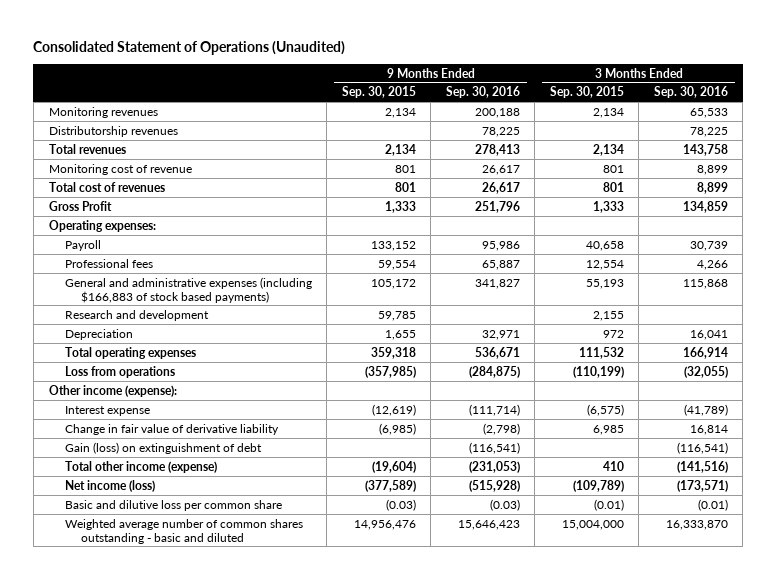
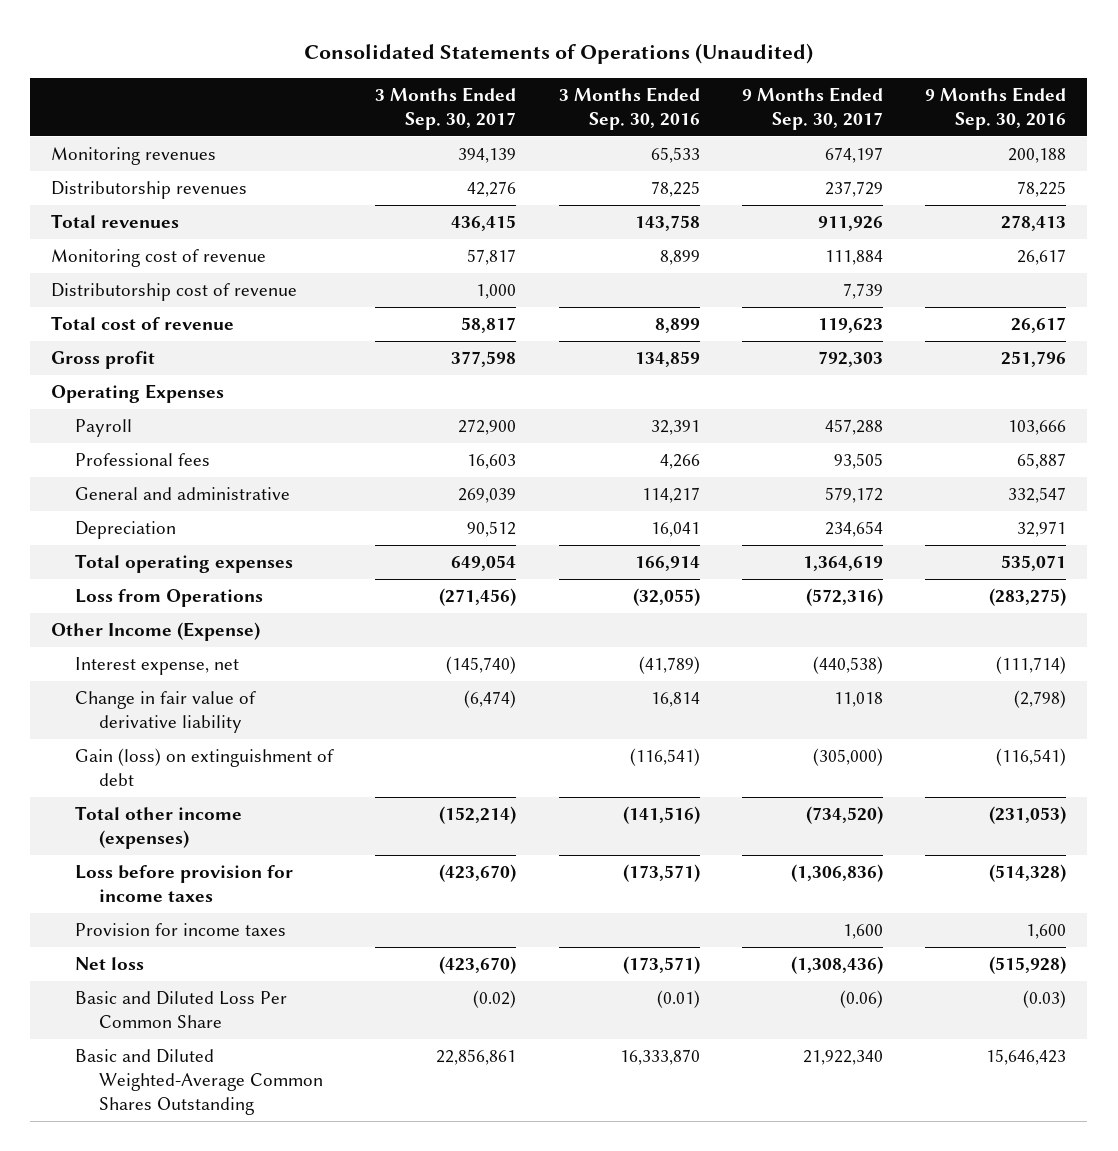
[33,41,346,56] Consolidated Statement of Operations (Unaudited) -> [303,43,813,65] Consolidated Statements of Operations (Unaudited)
[341,86,416,99] Sep. 30, 2015 -> none
[549,86,624,99] Sep. 30, 2015 -> none
none -> [375,87,517,131] 3 Months Ended Sep. 30, 2017
none -> [741,87,883,131] 9 Months Ended Sep. 30, 2017
none -> [51,283,298,302] Distributorship cost of revenue
[48,181,165,192] Total cost of revenues -> [51,316,235,331] Total cost of revenue
[48,200,112,211] Gross Profit -> [51,351,156,370] Gross profit
[48,219,156,232] Operating expenses: -> [51,384,225,404] Operating Expenses
[481,240,520,251] 95,986 -> [1008,420,1067,436] 103,666
[689,240,728,251] 30,739 -> [650,420,700,436] 32,391
[64,309,209,321] Research and development -> none
[64,276,312,303] General and administrative expenses (including $166,883 of stock based payments) -> [75,487,291,501] General and administrative
[474,278,520,289] 341,827 -> [1008,487,1067,504] 332,547
[682,278,728,289] 115,868 -> [641,487,700,504] 114,217
[474,346,520,359] 536,671 -> [1001,555,1067,572] 535,071
[64,365,175,378] Loss from operations -> [75,589,264,608] Loss from Operations
[468,365,520,378] (284,875) -> [989,588,1067,607] (283,275)
[48,384,177,397] Other income (expense): -> [51,622,261,642] Other Income (Expense)
[64,405,150,416] Interest expense -> [75,657,240,676] Interest expense, net
[64,460,217,473] Total other income (expense) -> [75,806,243,849] Total other income (expenses)
none -> [75,865,294,902] Loss before provision for income taxes
none -> [75,923,287,937] Provision for income taxes
[64,479,155,492] Net income (loss) -> [75,957,145,971] Net loss
[64,499,282,511] Basic and dilutive loss per common share -> [75,991,288,1028] Basic and Diluted Loss Per Common Share
[64,518,303,544] Weighted average number of common shares outstanding - basic and diluted -> [75,1049,323,1115] Basic and Diluted Weighted-Average Common Shares Outstanding

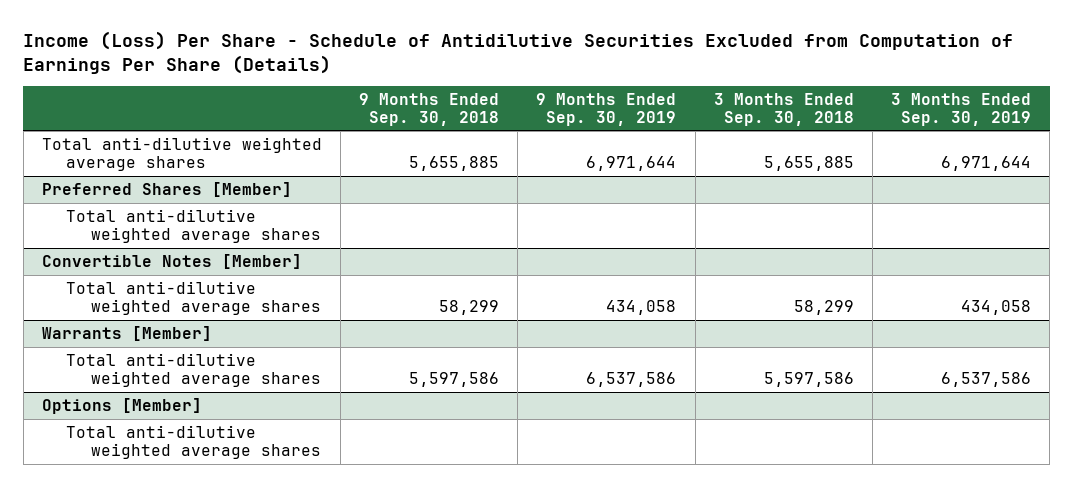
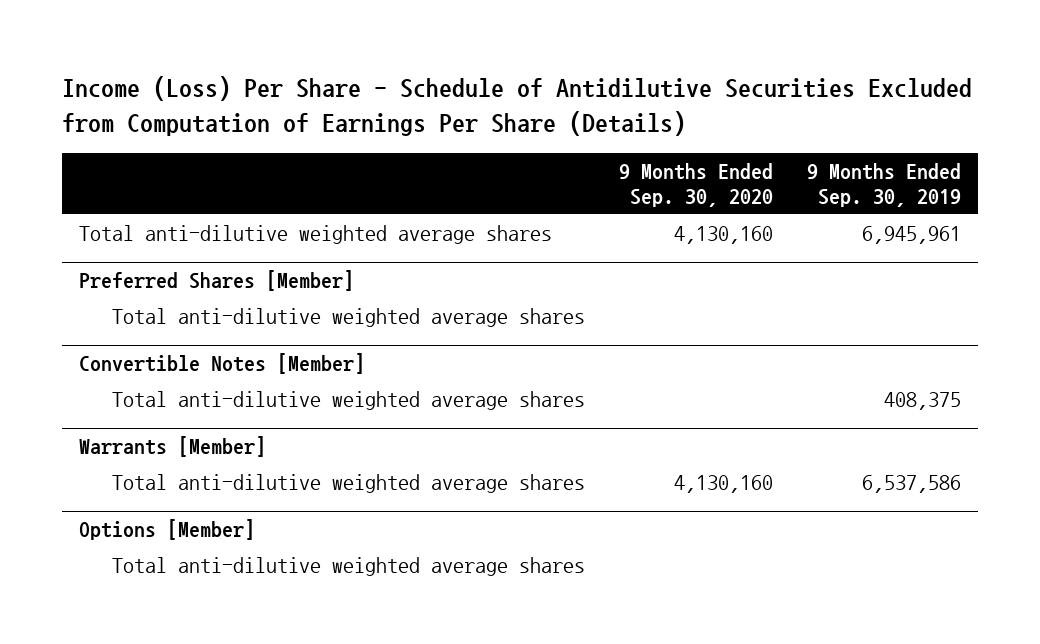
[359,92,500,126] 9 Months Ended Sep. 30, 2018 -> none
[713,92,854,126] 3 Months Ended Sep. 30, 2018 -> none
[891,92,1032,126] 3 Months Ended Sep. 30, 2019 -> none
none -> [618,162,773,208] 9 Months Ended Sep. 30, 2020
[586,155,677,171] 6,971,644 -> [862,225,962,244] 6,945,961
[606,299,677,315] 434,058 -> [884,391,962,410] 408,375

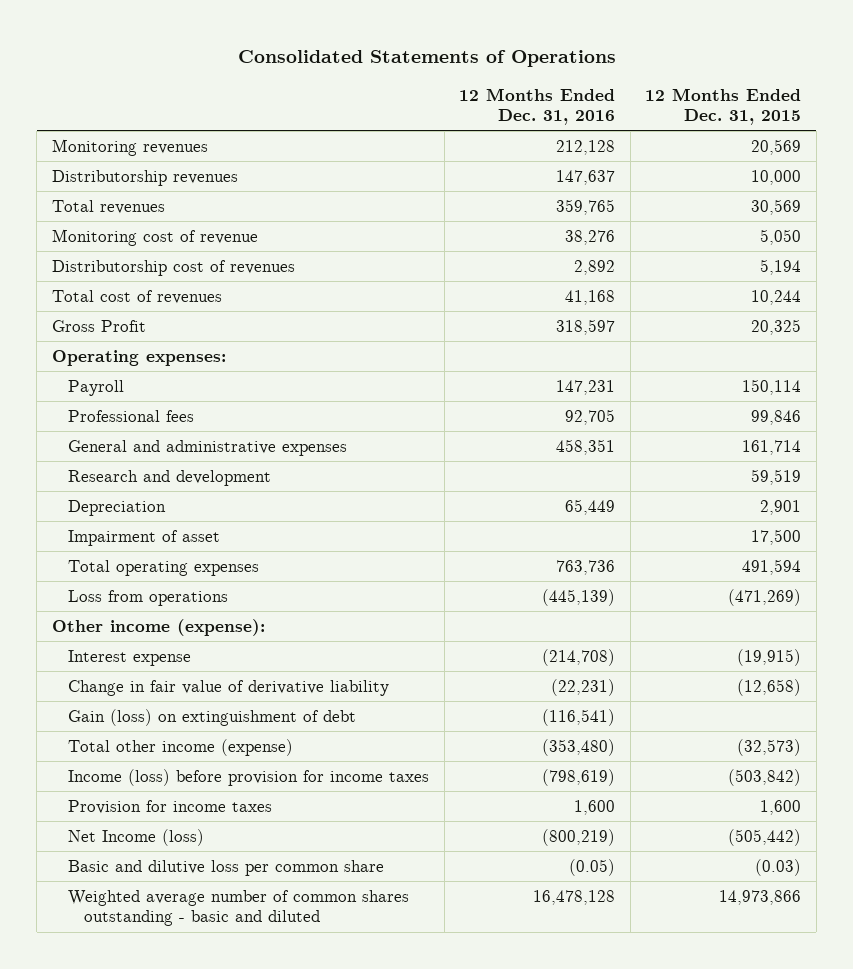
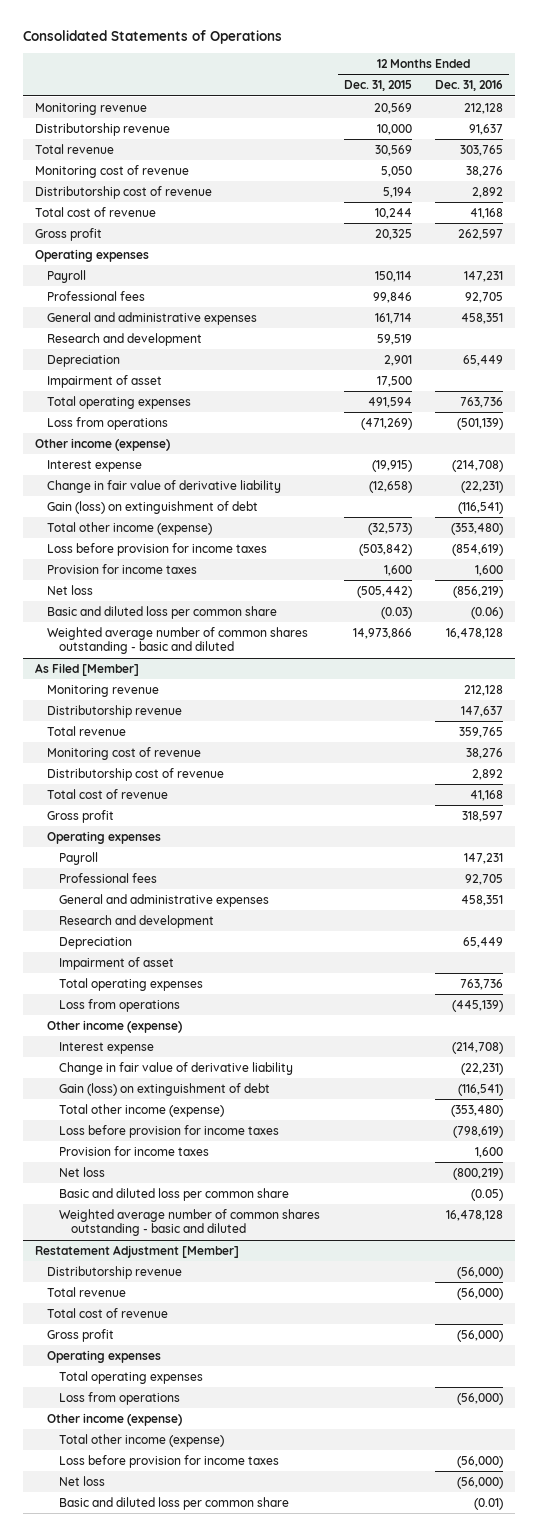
[52,138,209,156] Monitoring revenues -> [34,102,147,115] Monitoring revenue
[52,169,239,186] Distributorship revenues -> [34,122,170,136] Distributorship revenue
[556,169,616,185] 147,637 -> [469,123,504,135] 91,637
[52,199,166,214] Total revenues -> [34,143,114,154] Total revenue
[556,198,616,215] 359,765 -> [460,144,504,156] 303,765
[52,259,296,276] Distributorship cost of revenues -> [34,185,212,199] Distributorship cost of revenue
[52,289,223,304] Total cost of revenues -> [34,206,156,217] Total cost of revenue
[52,319,147,332] Gross Profit -> [34,227,102,241] Gross profit
[556,318,616,335] 318,597 -> [458,228,504,240] 262,597
[52,349,227,366] Operating expenses: -> [34,248,149,262] Operating expenses
[542,588,616,606] (445,139) -> [457,417,504,430] (501,139)
[52,618,266,636] Other income (expense): -> [34,437,170,451] Other income (expense)
[67,768,429,786] Income (loss) before provision for income taxes -> [46,542,267,556] Loss before provision for income taxes
[542,768,616,786] (798,619) -> [452,543,504,556] (854,619)
[67,828,204,846] Net Income (loss) -> [46,584,93,595] Net loss
[542,828,616,846] (800,219) -> [453,585,504,598] (856,219)
[67,859,384,876] Basic and dilutive loss per common share -> [46,605,277,619] Basic and diluted loss per common share
[569,858,616,876] (0.05) -> [471,606,504,619] (0.06)
none -> [34,662,139,676] As Filed [Member]
none -> [46,684,159,697] Monitoring revenue
none -> [46,704,182,718] Distributorship revenue
none -> [46,725,126,736] Total revenue
none -> [46,746,201,760] Monitoring cost of revenue
none -> [46,767,224,781] Distributorship cost of revenue
none -> [46,788,168,799] Total cost of revenue
none -> [46,809,114,823] Gross profit
none -> [46,830,161,844] Operating expenses
none -> [59,851,99,865] Payroll
none -> [59,872,158,883] Professional fees
none -> [59,893,270,907] General and administrative expenses
none -> [59,914,215,928] Research and development
none -> [59,936,133,949] Depreciation
none -> [59,956,175,970] Impairment of asset
none -> [59,977,204,991] Total operating expenses
none -> [59,998,181,1012] Loss from operations
none -> [46,1019,182,1033] Other income (expense)
none -> [59,1041,155,1054] Interest expense
none -> [59,1061,294,1075] Change in fair value of derivative liability
none -> [59,1082,271,1096] Gain (loss) on extinguishment of debt
none -> [59,1103,225,1117] Total other income (expense)
none -> [59,1124,280,1138] Loss before provision for income taxes
none -> [59,1145,210,1156] Provision for income taxes
none -> [59,1166,106,1177] Net loss
none -> [59,1187,290,1201] Basic and diluted loss per common share
none -> [59,1208,321,1237] Weighted average number of common shares outstanding - basic and diluted
none -> [34,1244,239,1258] Restatement Adjustment [Member]
none -> [46,1265,182,1279] Distributorship revenue
none -> [46,1286,126,1297] Total revenue
none -> [46,1307,168,1318] Total cost of revenue
none -> [46,1328,114,1342] Gross profit
none -> [46,1349,161,1363] Operating expenses
none -> [59,1370,204,1384] Total operating expenses
none -> [59,1391,181,1405] Loss from operations
none -> [46,1412,182,1426] Other income (expense)
none -> [59,1433,225,1447] Total other income (expense)
none -> [59,1454,280,1468] Loss before provision for income taxes
none -> [59,1475,106,1486] Net loss
none -> [59,1496,290,1510] Basic and diluted loss per common share

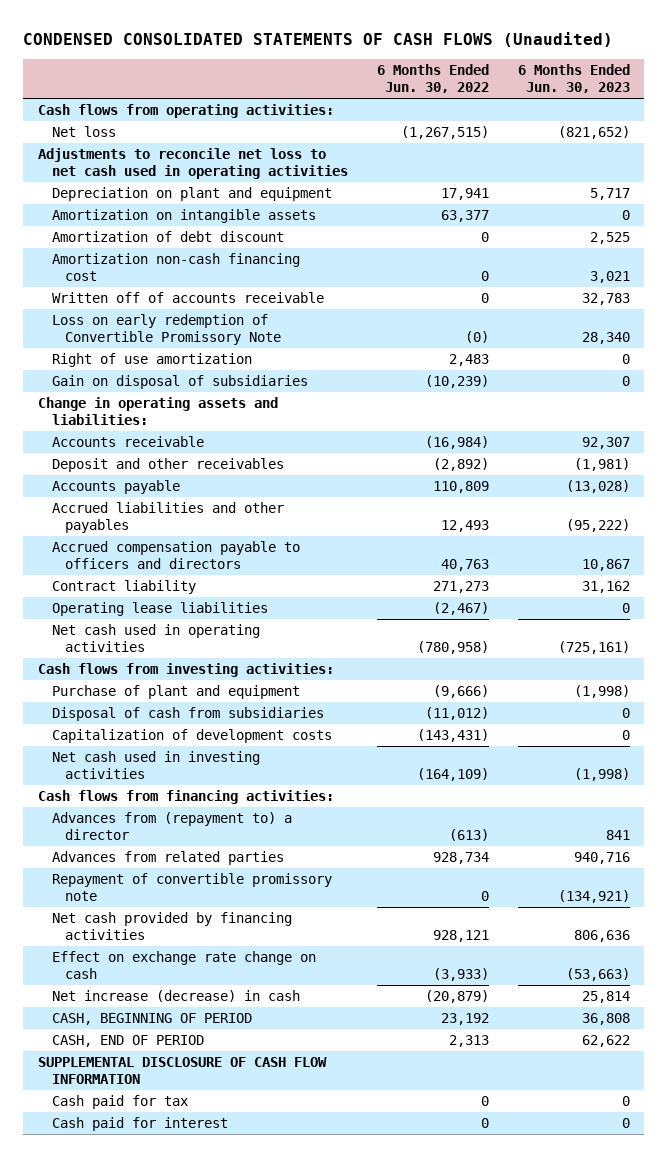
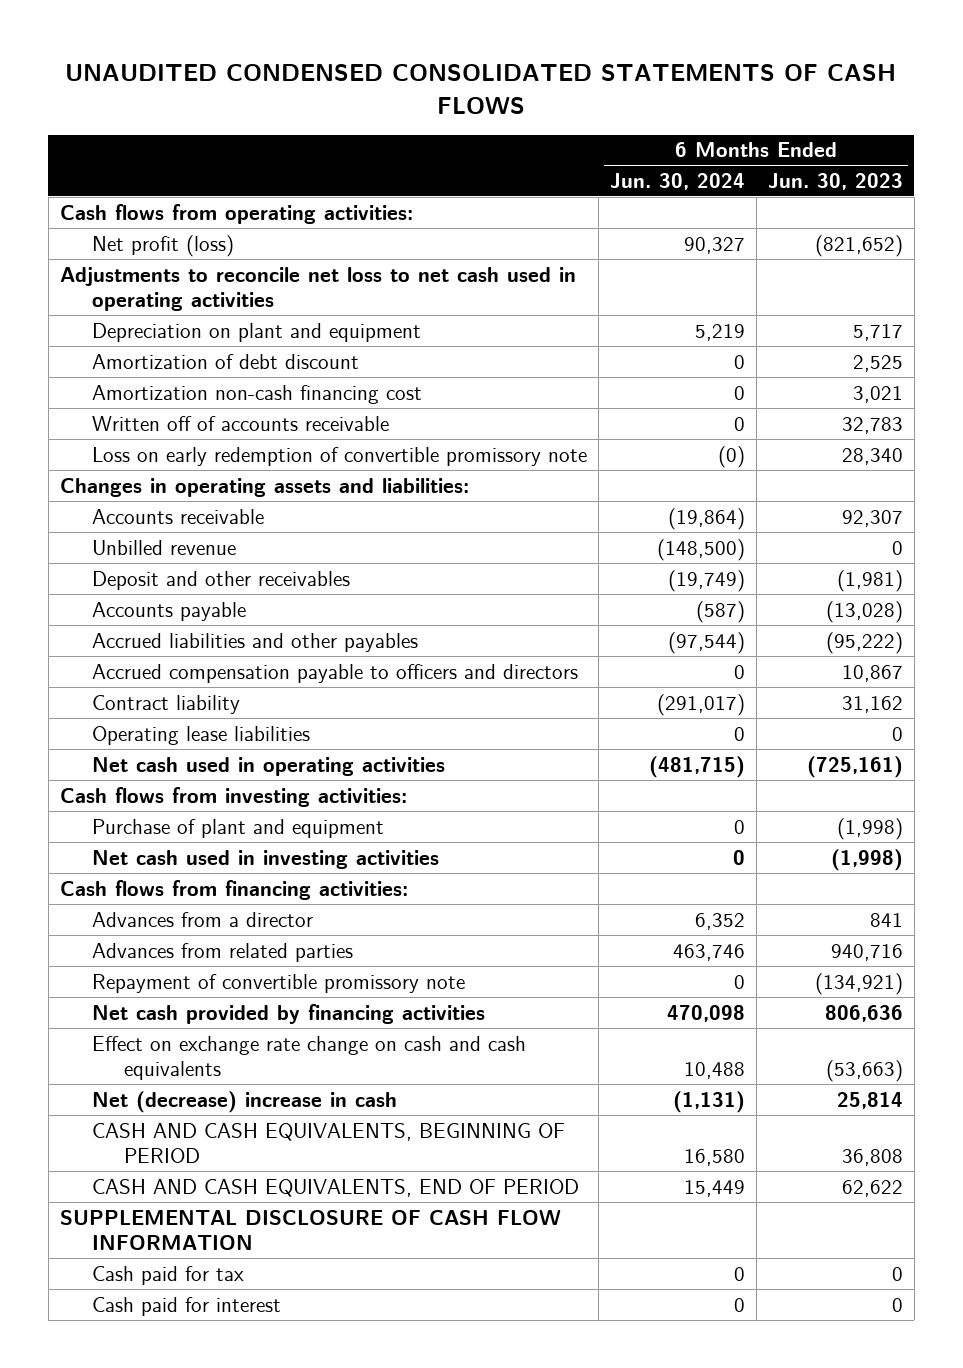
[23,32,614,48] CONDENSED CONSOLIDATED STATEMENTS OF CASH FLOWS (Unaudited) -> [65,64,897,114] UNAUDITED CONDENSED CONSOLIDATED STATEMENTS OF CASH FLOWS
[376,64,489,93] 6 Months Ended Jun. 30, 2022 -> none
none -> [609,172,745,190] Jun. 30, 2024
[51,126,116,138] Net loss -> [92,234,235,257] Net profit (loss)
[51,209,316,224] Amortization on intangible assets -> none
[51,353,252,368] Right of use amortization -> none
[51,375,308,390] Gain on disposal of subsidiaries -> none
[51,314,282,345] Loss on early redemption of Convertible Promissory Note -> [92,446,588,466] Loss on early redemption of convertible promissory note
[37,397,278,425] Change in operating assets and liabilities: -> [59,477,469,497] Changes in operating assets and liabilities:
none -> [92,539,237,555] Unbilled revenue
[51,707,324,722] Disposal of cash from subsidiaries -> none
[51,729,332,744] Capitalization of development costs -> none
[51,812,292,840] Advances from (repayment to) a director -> [92,911,314,927] Advances from a director
[51,951,316,979] Effect on exchange rate change on cash -> [92,1035,527,1080] Effect on exchange rate change on cash and cash equivalents
[51,990,300,1003] Net increase (decrease) in cash -> [92,1090,398,1113] Net (decrease) increase in cash
[51,1013,252,1026] CASH, BEGINNING OF PERIOD -> [92,1122,566,1163] CASH AND CASH EQUIVALENTS, BEGINNING OF PERIOD
[51,1035,204,1048] CASH, END OF PERIOD -> [92,1178,580,1197] CASH AND CASH EQUIVALENTS, END OF PERIOD

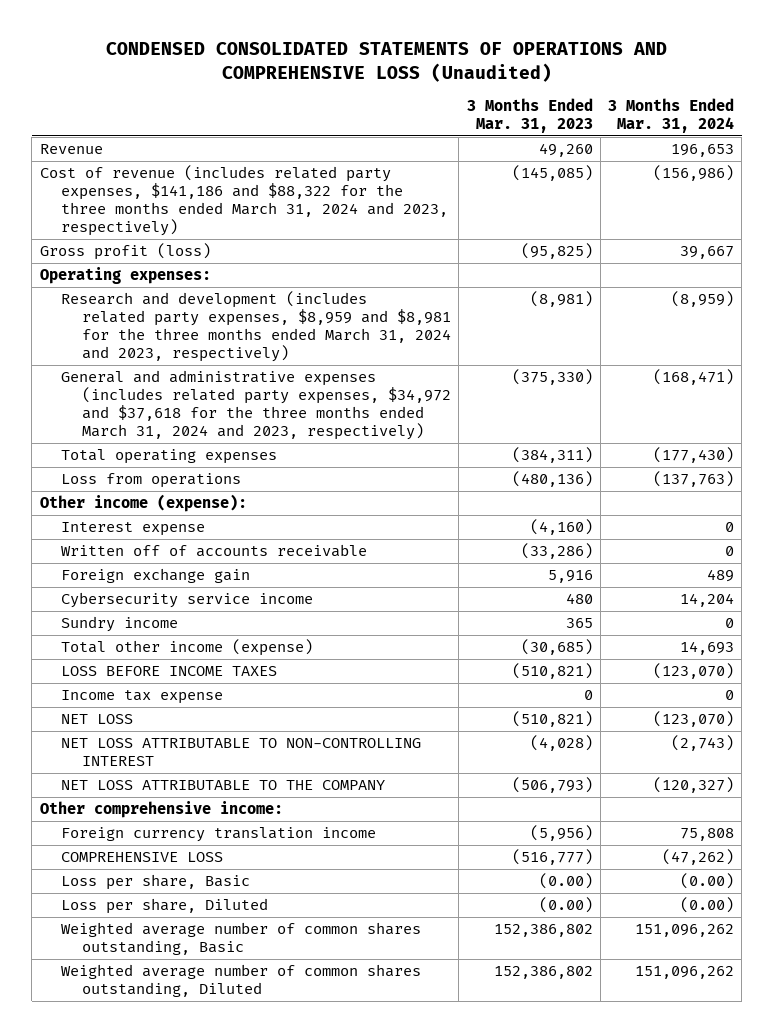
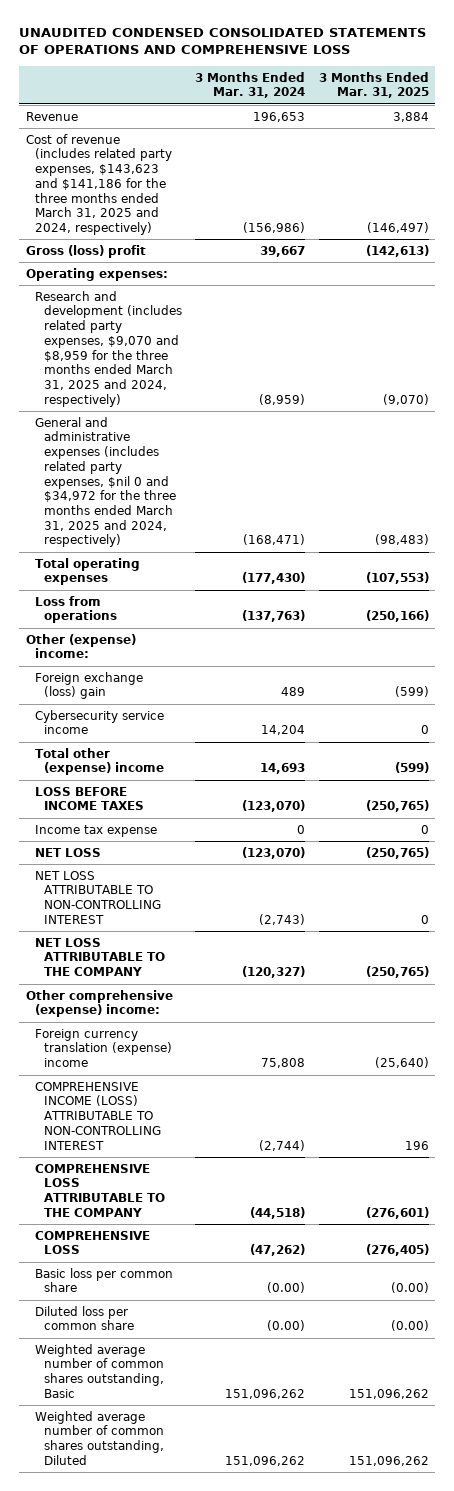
[105,42,667,82] CONDENSED CONSOLIDATED STATEMENTS OF OPERATIONS AND COMPREHENSIVE LOSS (Unaudited) -> [18,27,426,55] UNAUDITED CONDENSED CONSOLIDATED STATEMENTS OF OPERATIONS AND COMPREHENSIVE LOSS
[466,98,593,134] 3 Months Ended Mar. 31, 2023 -> none
none -> [318,71,429,99] 3 Months Ended Mar. 31, 2025
[39,165,448,236] Cost of revenue (includes related party expenses, $141,186 and $88,322 for the three months ended March 31, 2024 and 2023, respectively) -> [25,133,172,235] Cost of revenue (includes related party expenses, $143,623 and $141,186 for the three months ended March 31, 2025 and 2024, respectively)
[39,243,211,261] Gross profit (loss) -> [25,244,146,258] Gross (loss) profit
[60,291,452,362] Research and development (includes related party expenses, $8,959 and $8,981 for the three months ended March 31, 2024 and 2023, respectively) -> [34,290,182,407] Research and development (includes related party expenses, $9,070 and $8,959 for the three months ended March 31, 2025 and 2024, respectively)
[60,370,452,440] General and administrative expenses (includes related party expenses, $34,972 and $37,618 for the three months ended March 31, 2024 and 2023, respectively) -> [34,416,176,548] General and administrative expenses (includes related party expenses, $nil 0 and $34,972 for the three months ended March 31, 2025 and 2024, respectively)
[60,522,205,537] Interest expense -> none
[60,544,367,558] Written off of accounts receivable -> none
[39,494,247,513] Other income (expense): -> [25,633,136,659] Other (expense) income:
[60,568,250,584] Foreign exchange gain -> [34,671,143,700] Foreign exchange (loss) gain
[60,616,178,633] Sundry income -> none
[60,639,313,657] Total other income (expense) -> [34,747,164,776] Total other (expense) income
[39,801,283,819] Other comprehensive income: -> [25,989,173,1018] Other comprehensive (expense) income:
[60,827,376,843] Foreign currency translation income -> [34,1028,172,1068] Foreign currency translation (expense) income
none -> [34,1081,161,1150] COMPREHENSIVE INCOME (LOSS) ATTRIBUTABLE TO NON-CONTROLLING INTEREST
none -> [34,1163,165,1217] COMPREHENSIVE LOSS ATTRIBUTABLE TO THE COMPANY
[60,874,250,891] Loss per share, Basic -> [34,1267,173,1293] Basic loss per common share
[60,898,268,915] Loss per share, Diluted -> [34,1305,134,1331] Diluted loss per common share

